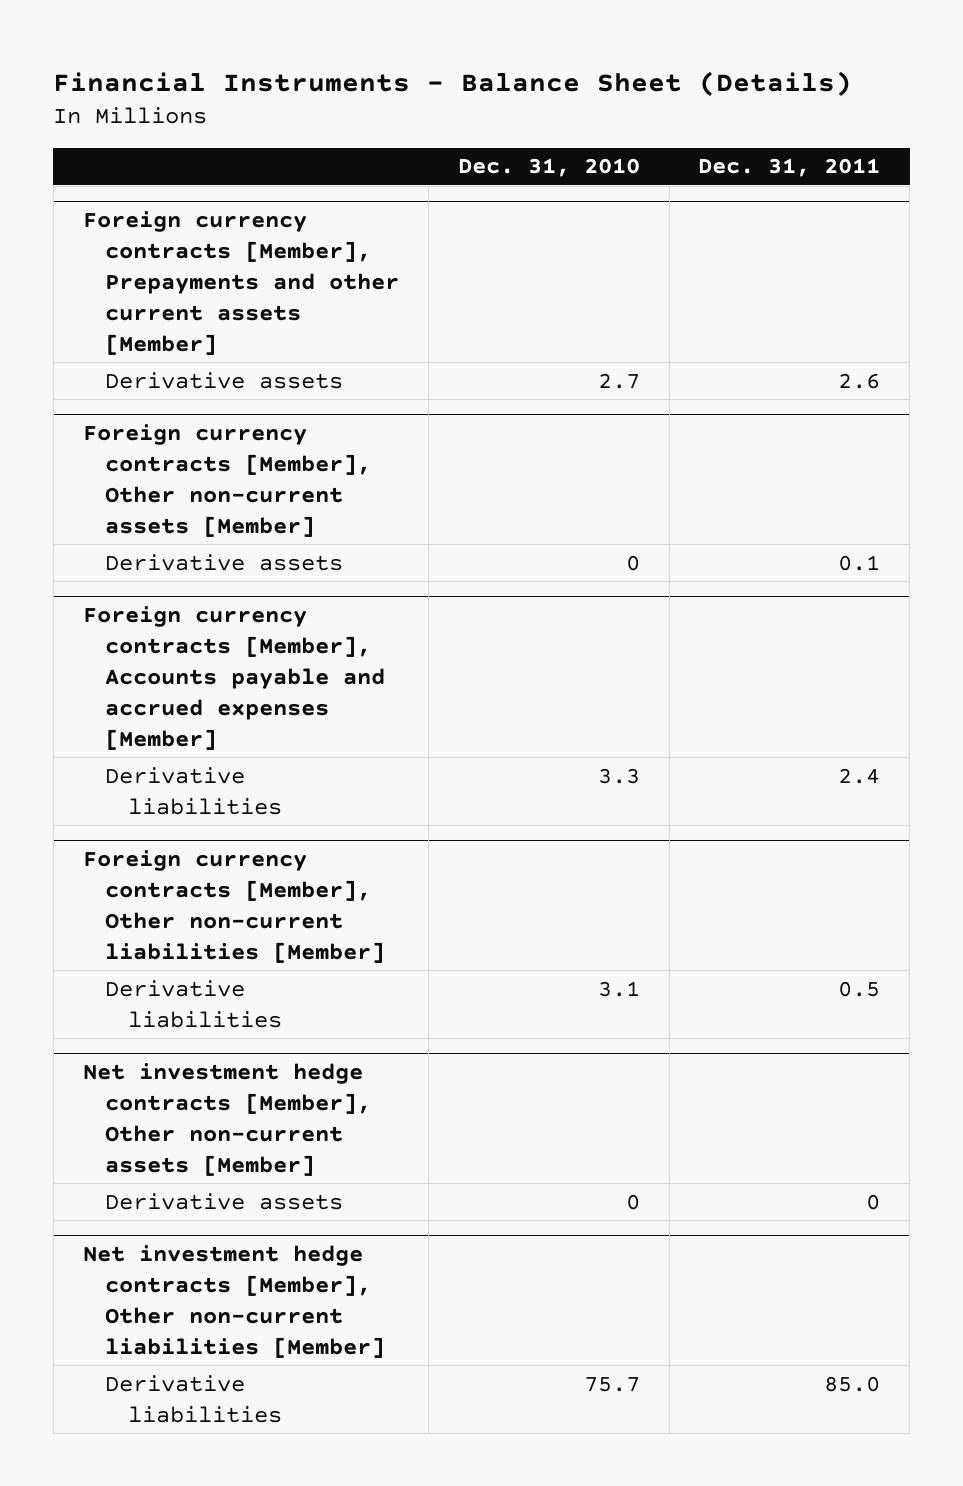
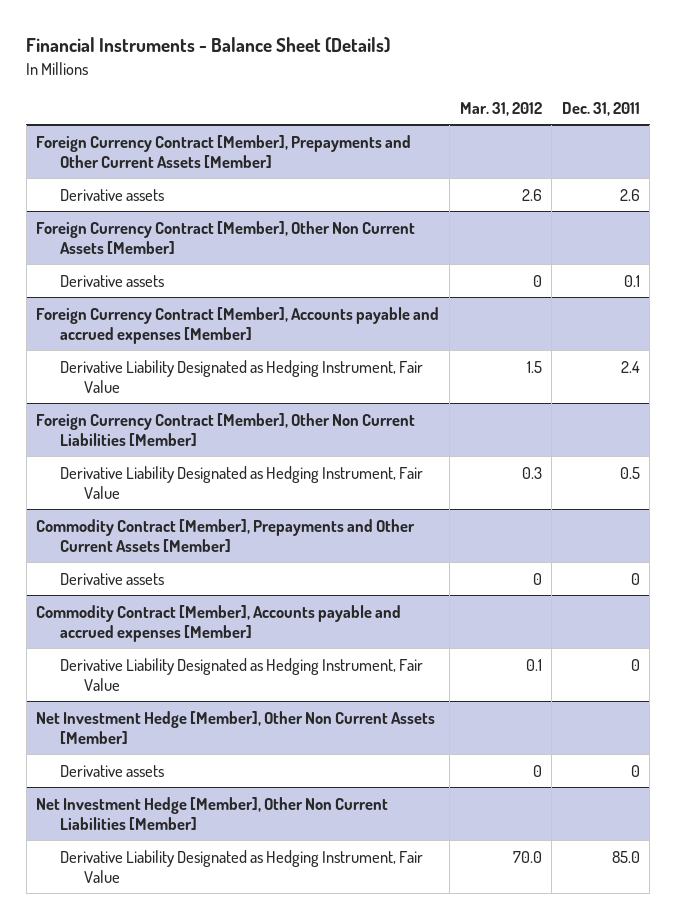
[457,158,640,178] Dec. 31, 2010 -> none
none -> [459,101,542,116] Mar. 31, 2012
[82,211,400,356] Foreign currency contracts [Member], Prepayments and other current assets [Member] -> [36,134,412,168] Foreign Currency Contract [Member], Prepayments and Other Current Assets [Member]
[82,424,372,538] Foreign currency contracts [Member], Other non-current assets [Member] -> [36,220,416,254] Foreign Currency Contract [Member], Other Non Current Assets [Member]
[82,1063,372,1177] Net investment hedge contracts [Member], Other non-current assets [Member] -> none
[82,606,386,751] Foreign currency contracts [Member], Accounts payable and accrued expenses [Member] -> [36,306,440,344] Foreign Currency Contract [Member], Accounts payable and accrued expenses [Member]
[105,766,282,815] Derivative liabilities -> [59,359,423,393] Derivative Liability Designated as Hedging Instrument, Fair Value
[82,850,386,964] Foreign currency contracts [Member], Other non-current liabilities [Member] -> [36,412,416,446] Foreign Currency Contract [Member], Other Non Current Liabilities [Member]
[105,979,282,1028] Derivative liabilities -> [59,465,423,499] Derivative Liability Designated as Hedging Instrument, Fair Value
none -> [36,518,416,552] Commodity Contract [Member], Prepayments and Other Current Assets [Member]
[105,1374,282,1423] Derivative liabilities -> none
none -> [36,604,402,642] Commodity Contract [Member], Accounts payable and accrued expenses [Member]
none -> [59,657,423,691] Derivative Liability Designated as Hedging Instrument, Fair Value
none -> [36,710,436,744] Net Investment Hedge [Member], Other Non Current Assets [Member]
none -> [59,764,164,777] Derivative assets
[82,1245,386,1359] Net investment hedge contracts [Member], Other non-current liabilities [Member] -> [36,796,389,830] Net Investment Hedge [Member], Other Non Current Liabilities [Member]
none -> [59,849,423,883] Derivative Liability Designated as Hedging Instrument, Fair Value

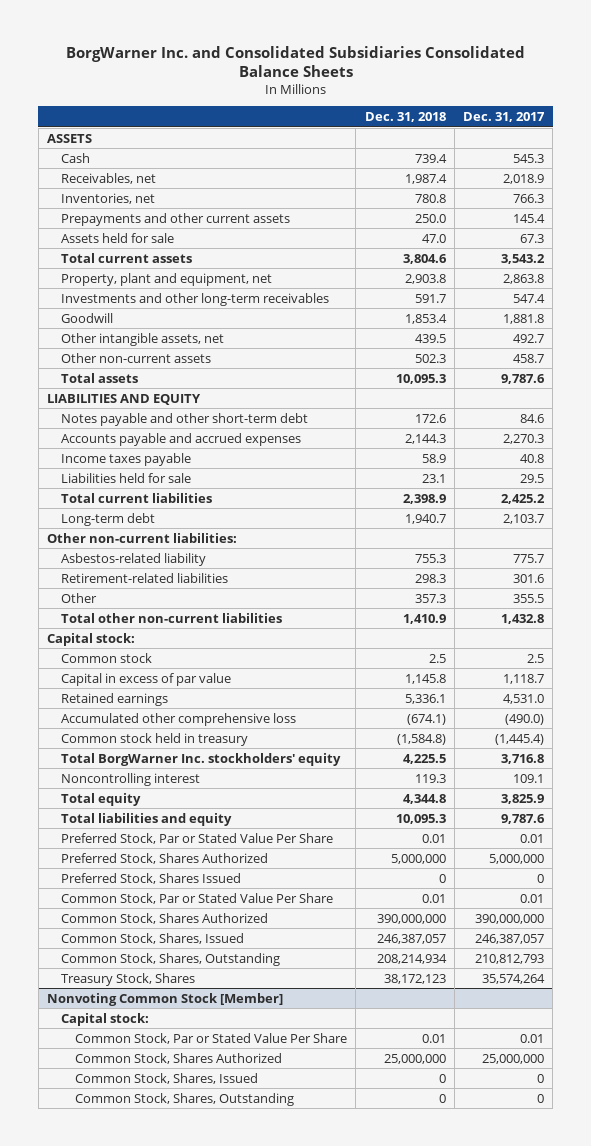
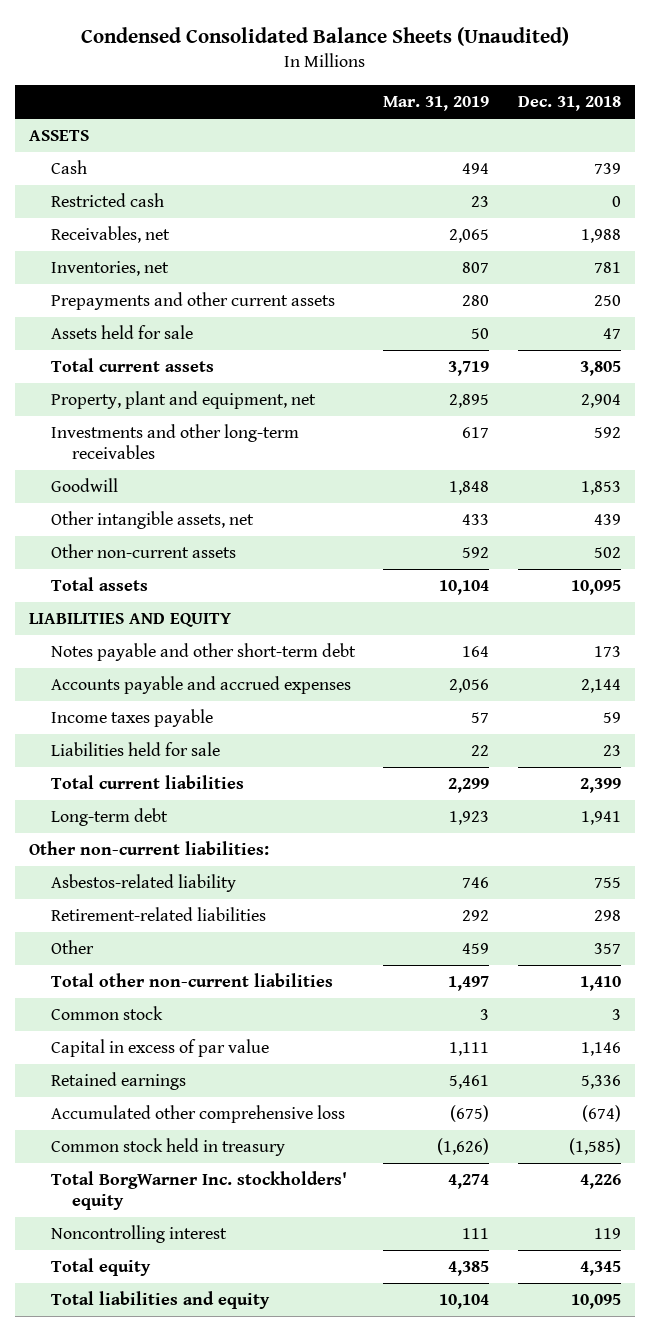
[65,45,525,78] BorgWarner Inc. and Consolidated Subsidiaries Consolidated Balance Sheets -> [80,27,569,47] Condensed Consolidated Balance Sheets (Unaudited)
[463,112,546,123] Dec. 31, 2017 -> none
none -> [383,96,490,112] Mar. 31, 2019
[414,153,447,163] 739.4 -> [593,162,621,174] 739
none -> [50,192,164,207] Restricted cash
[404,173,447,184] 1,987.4 -> [580,228,621,243] 1,988
[414,193,446,203] 780.8 -> [593,261,621,273] 781
[414,213,446,223] 250.0 -> [593,294,621,306] 250
[421,233,446,243] 47.0 -> [602,327,621,339] 47
[402,253,447,264] 3,804.6 -> [579,360,621,376] 3,805
[404,273,446,284] 2,903.8 -> [580,393,621,408] 2,904
[414,293,446,303] 591.7 -> [593,426,621,438] 592
[404,313,447,324] 1,853.4 -> [580,480,621,495] 1,853
[414,333,446,343] 439.5 -> [593,513,621,525] 439
[414,353,446,363] 502.3 -> [593,546,621,558] 502
[395,373,446,384] 10,095.3 -> [570,579,621,595] 10,095
[414,413,446,423] 172.6 -> [593,645,621,657] 173
[404,433,446,444] 2,144.3 -> [580,678,621,693] 2,144
[421,453,446,463] 58.9 -> [602,711,621,723] 59
[421,473,446,483] 23.1 -> [602,744,621,756] 23
[402,493,446,504] 2,398.9 -> [579,777,621,793] 2,399
[404,513,446,524] 1,940.7 -> [580,810,621,825] 1,941
[47,632,136,646] Capital stock: -> none
[61,832,334,844] Preferred Stock, Par or Stated Value Per Share -> none
[61,852,269,864] Preferred Stock, Shares Authorized -> none
[61,872,242,884] Preferred Stock, Shares Issued -> none
[61,892,334,904] Common Stock, Par or Stated Value Per Share -> none
[61,912,269,924] Common Stock, Shares Authorized -> none
[61,932,245,944] Common Stock, Shares, Issued -> none
[61,952,281,966] Common Stock, Shares, Outstanding -> none
[61,972,196,986] Treasury Stock, Shares -> none
[47,992,284,1006] Nonvoting Common Stock [Member] -> none
[61,1012,150,1026] Capital stock: -> none
[75,1032,348,1044] Common Stock, Par or Stated Value Per Share -> none
[75,1052,283,1064] Common Stock, Shares Authorized -> none
[75,1072,259,1084] Common Stock, Shares, Issued -> none
[75,1092,295,1106] Common Stock, Shares, Outstanding -> none
[414,553,446,563] 755.3 -> [593,876,621,888] 755
[414,573,446,583] 298.3 -> [593,909,621,921] 298
[414,593,446,603] 357.3 -> [593,942,621,954] 357
[402,613,446,624] 1,410.9 -> [579,975,621,991] 1,410
[428,653,446,663] 2.5 -> [611,1008,621,1020] 3
[404,673,446,684] 1,145.8 -> [580,1041,621,1056] 1,146
[404,693,446,704] 5,336.1 -> [580,1074,621,1089] 5,336
[406,713,446,725] (674.1) -> [581,1104,621,1122] (674)
[396,733,446,745] (1,584.8) -> [568,1137,621,1155] (1,585)
[402,753,446,764] 4,225.5 -> [579,1173,621,1189] 4,226
[414,773,446,783] 119.3 -> [593,1227,621,1239] 119
[402,793,446,804] 4,344.8 -> [579,1260,621,1276] 4,345
[395,813,446,824] 10,095.3 -> [570,1293,621,1309] 10,095

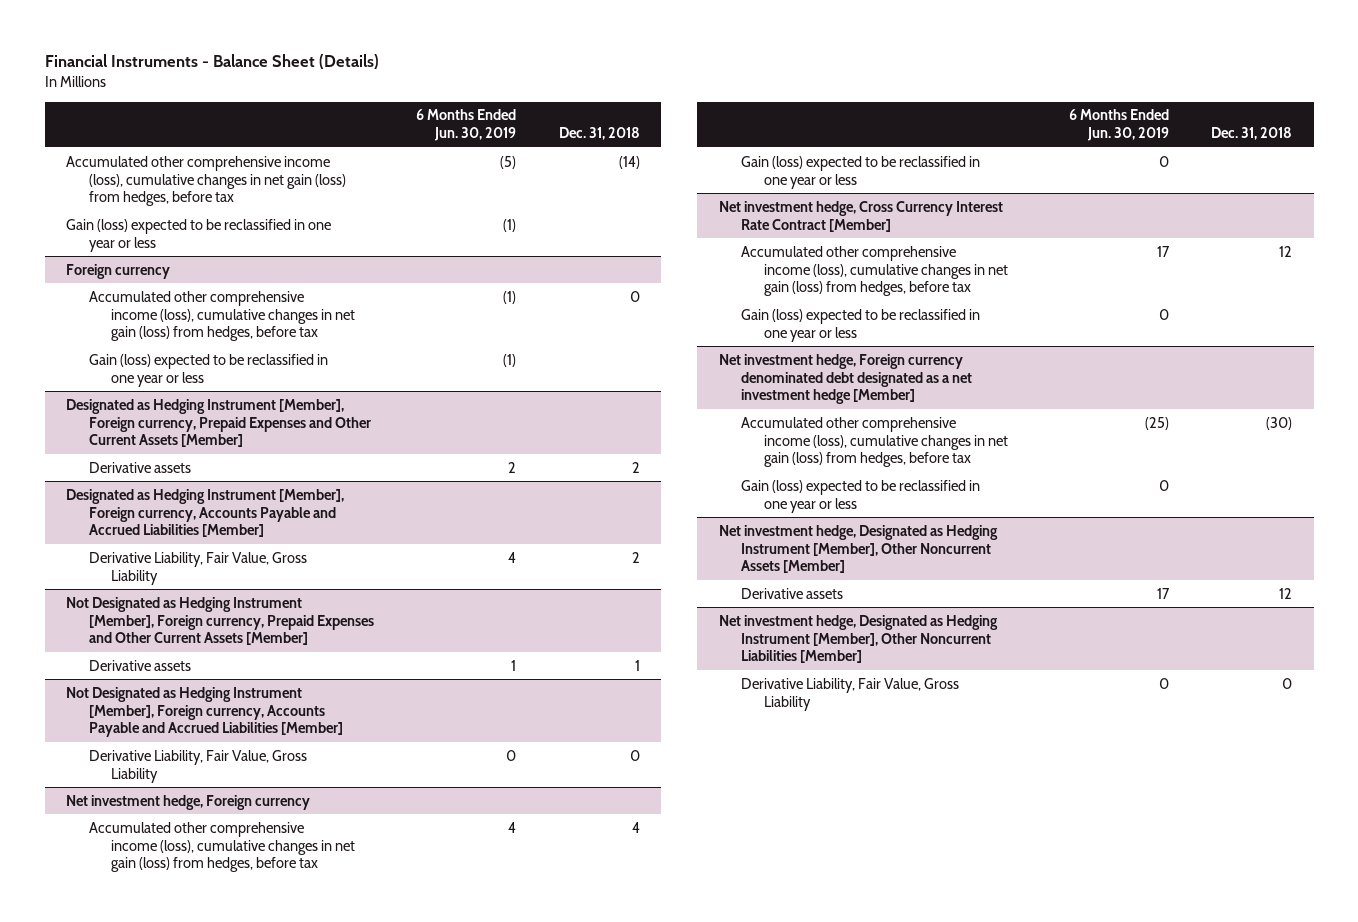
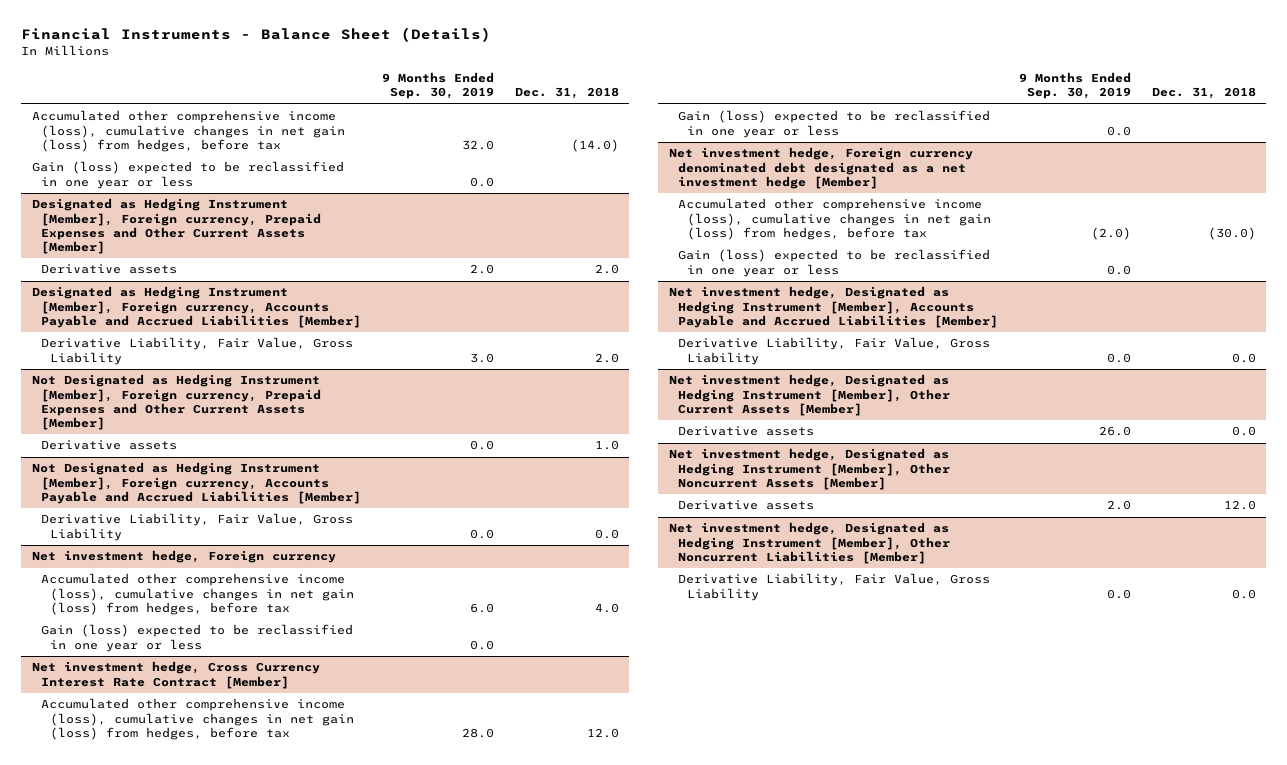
[416,109,517,142] 6 Months Ended Jun. 30, 2019 -> none
none -> [381,72,494,100] 9 Months Ended Sep. 30, 2019
[66,218,332,252] Gain (loss) expected to be reclassified in one year or less -> none
[66,263,171,279] Foreign currency -> none
[88,290,356,342] Accumulated other comprehensive income (loss), cumulative changes in net gain (loss) from hedges, before tax -> none
[618,155,640,169] (14) -> [570,138,619,152] (14.0)
[631,461,640,473] 2 -> [594,264,619,275] 2.0
[631,551,640,563] 2 -> [594,352,619,363] 2.0
[634,659,640,671] 1 -> [594,440,619,451] 1.0
[629,749,640,761] 0 -> [594,528,619,539] 0.0
[631,821,640,833] 4 -> [594,602,619,613] 4.0
[1279,245,1293,257] 12 -> [586,727,619,738] 12.0
[1266,416,1293,430] (30) -> [1207,226,1256,240] (30.0)
none -> [668,286,998,328] Net investment hedge, Designated as Hedging Instrument [Member], Accounts Payable and Accrued Liabilities [Member]
none -> [677,337,990,365] Derivative Liability, Fair Value, Gross Liability
none -> [668,374,950,416] Net investment hedge, Designated as Hedging Instrument [Member], Other Current Assets [Member]
none -> [677,426,814,437] Derivative assets
[1279,587,1293,599] 12 -> [1223,500,1256,511] 12.0
[1282,677,1293,689] 0 -> [1231,588,1256,599] 0.0

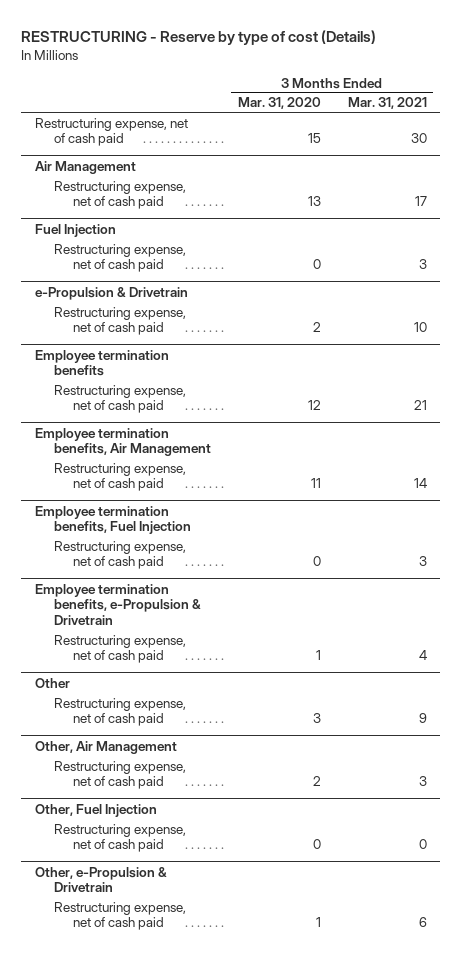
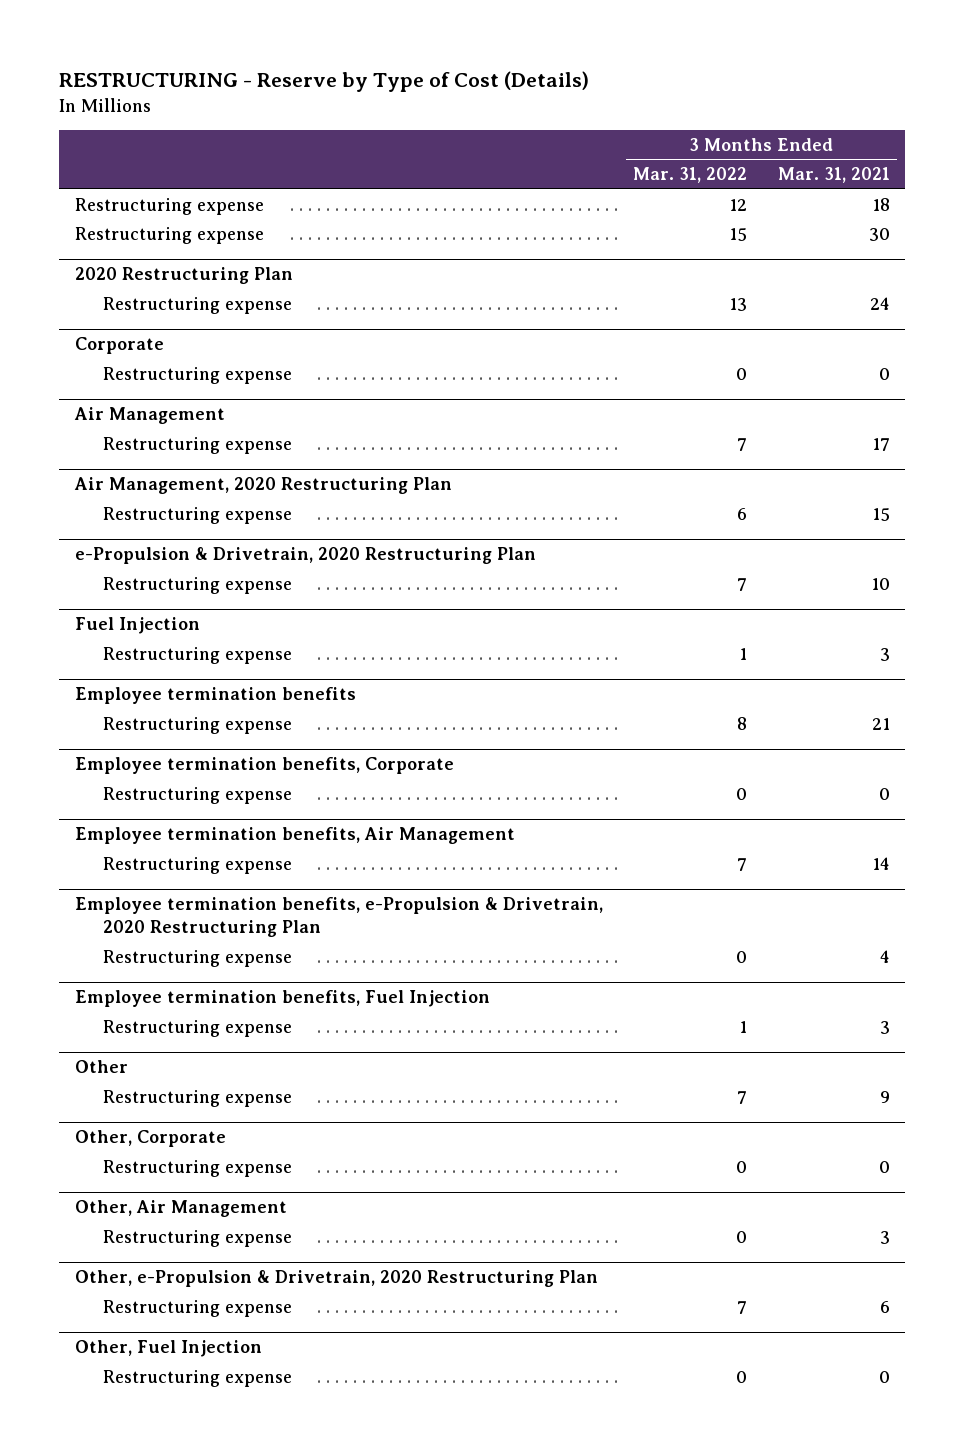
[21,29,377,45] RESTRUCTURING - Reserve by type of cost (Details) -> [59,71,590,93] RESTRUCTURING - Reserve by Type of Cost (Details)
[237,97,321,110] Mar. 31, 2020 -> none
none -> [633,167,748,184] Mar. 31, 2022
[34,117,188,147] Restructuring expense, net of cash paid -> [74,197,264,215] Restructuring expense
[410,133,427,144] 30 -> [871,197,890,211] 18
none -> [74,226,264,244] Restructuring expense
none -> [74,267,293,285] 2020 Restructuring Plan
none -> [102,296,292,314] Restructuring expense
none -> [74,337,164,355] Corporate
none -> [102,366,292,384] Restructuring expense
[53,180,186,210] Restructuring expense, net of cash paid -> [102,436,292,454] Restructuring expense
none -> [73,477,452,495] Air Management, 2020 Restructuring Plan
none -> [102,506,292,524] Restructuring expense
none -> [74,547,536,565] e-Propulsion & Drivetrain, 2020 Restructuring Plan
none -> [102,576,292,594] Restructuring expense
[34,286,188,300] e-Propulsion & Drivetrain -> none
[53,306,186,336] Restructuring expense, net of cash paid -> none
[53,243,186,273] Restructuring expense, net of cash paid -> [102,646,292,664] Restructuring expense
none -> [102,716,292,734] Restructuring expense
none -> [74,757,454,775] Employee termination benefits, Corporate
[53,384,186,414] Restructuring expense, net of cash paid -> [102,786,292,804] Restructuring expense
[413,400,427,411] 21 -> [878,787,890,800] 0
[53,462,186,492] Restructuring expense, net of cash paid -> [102,856,292,874] Restructuring expense
none -> [74,897,603,938] Employee termination benefits, e-Propulsion & Drivetrain, 2020 Restructuring Plan
none -> [102,949,292,967] Restructuring expense
[34,583,201,625] Employee termination benefits, e-Propulsion & Drivetrain -> none
[53,634,186,664] Restructuring expense, net of cash paid -> none
[53,540,186,570] Restructuring expense, net of cash paid -> [102,1019,292,1037] Restructuring expense
none -> [102,1089,292,1107] Restructuring expense
none -> [74,1130,226,1148] Other, Corporate
[53,697,186,727] Restructuring expense, net of cash paid -> [102,1159,292,1177] Restructuring expense
[418,713,427,724] 9 -> [878,1160,890,1173] 0
[53,760,186,790] Restructuring expense, net of cash paid -> [102,1229,292,1247] Restructuring expense
none -> [74,1270,598,1288] Other, e-Propulsion & Drivetrain, 2020 Restructuring Plan
none -> [102,1299,292,1317] Restructuring expense
[34,866,167,893] Other, e-Propulsion & Drivetrain -> none
[53,901,186,931] Restructuring expense, net of cash paid -> none
[53,823,186,853] Restructuring expense, net of cash paid -> [102,1369,292,1387] Restructuring expense

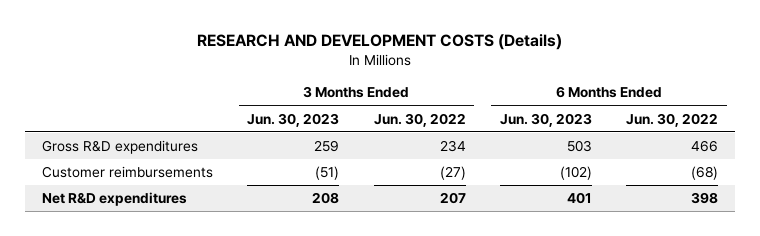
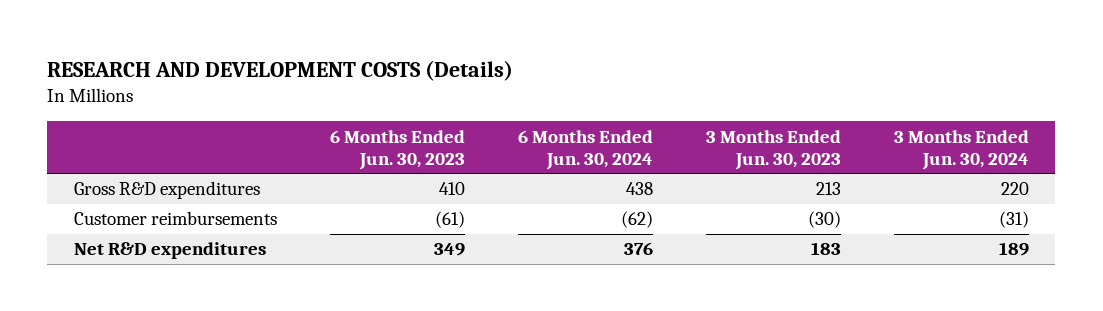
[373,112,466,127] Jun. 30, 2022 -> none
[626,112,719,127] Jun. 30, 2022 -> none
none -> [517,129,653,170] 6 Months Ended Jun. 30, 2024
none -> [893,129,1029,170] 3 Months Ended Jun. 30, 2024
[314,140,340,153] 259 -> [815,182,841,196] 213
[566,140,592,153] 503 -> [438,182,465,196] 410
[315,166,340,181] (51) -> [807,211,841,229] (30)
[559,166,592,181] (102) -> [434,211,465,229] (61)
[312,192,340,205] 208 -> [810,242,841,256] 183
[566,192,592,205] 401 -> [433,243,465,257] 349

